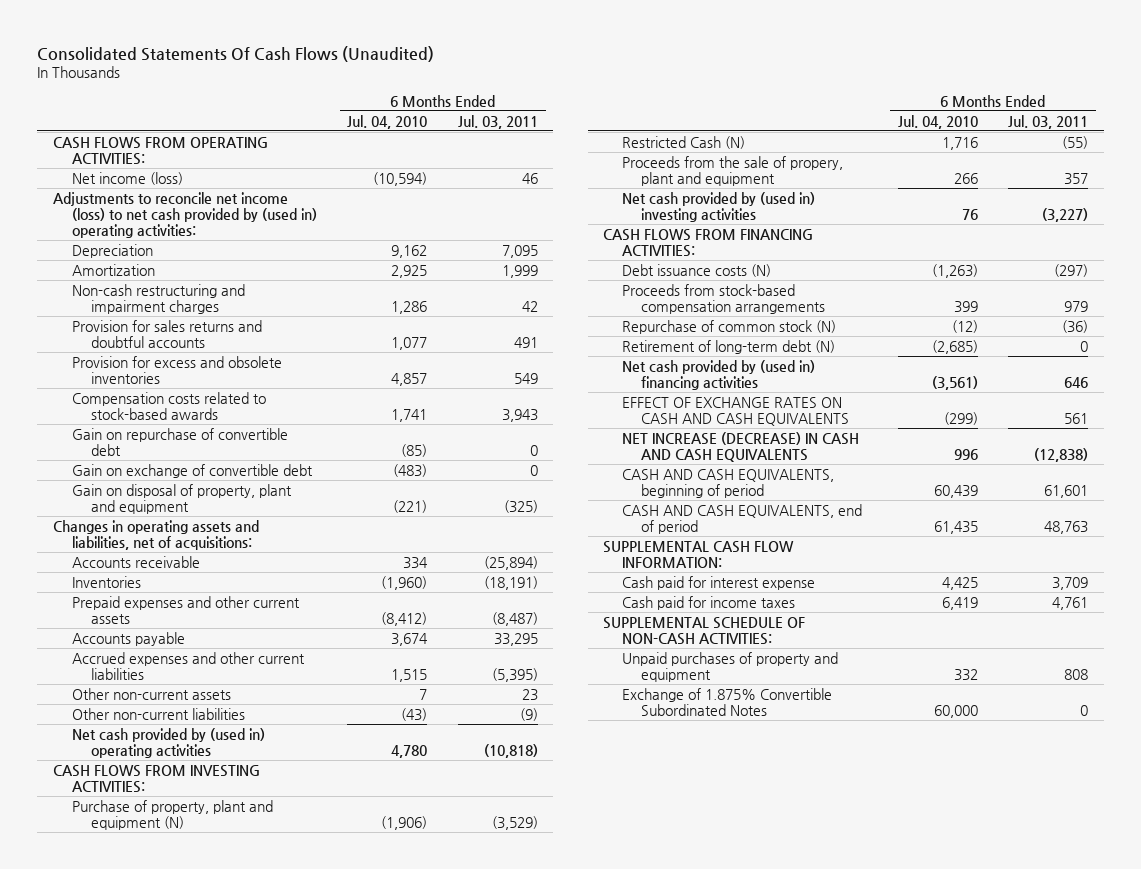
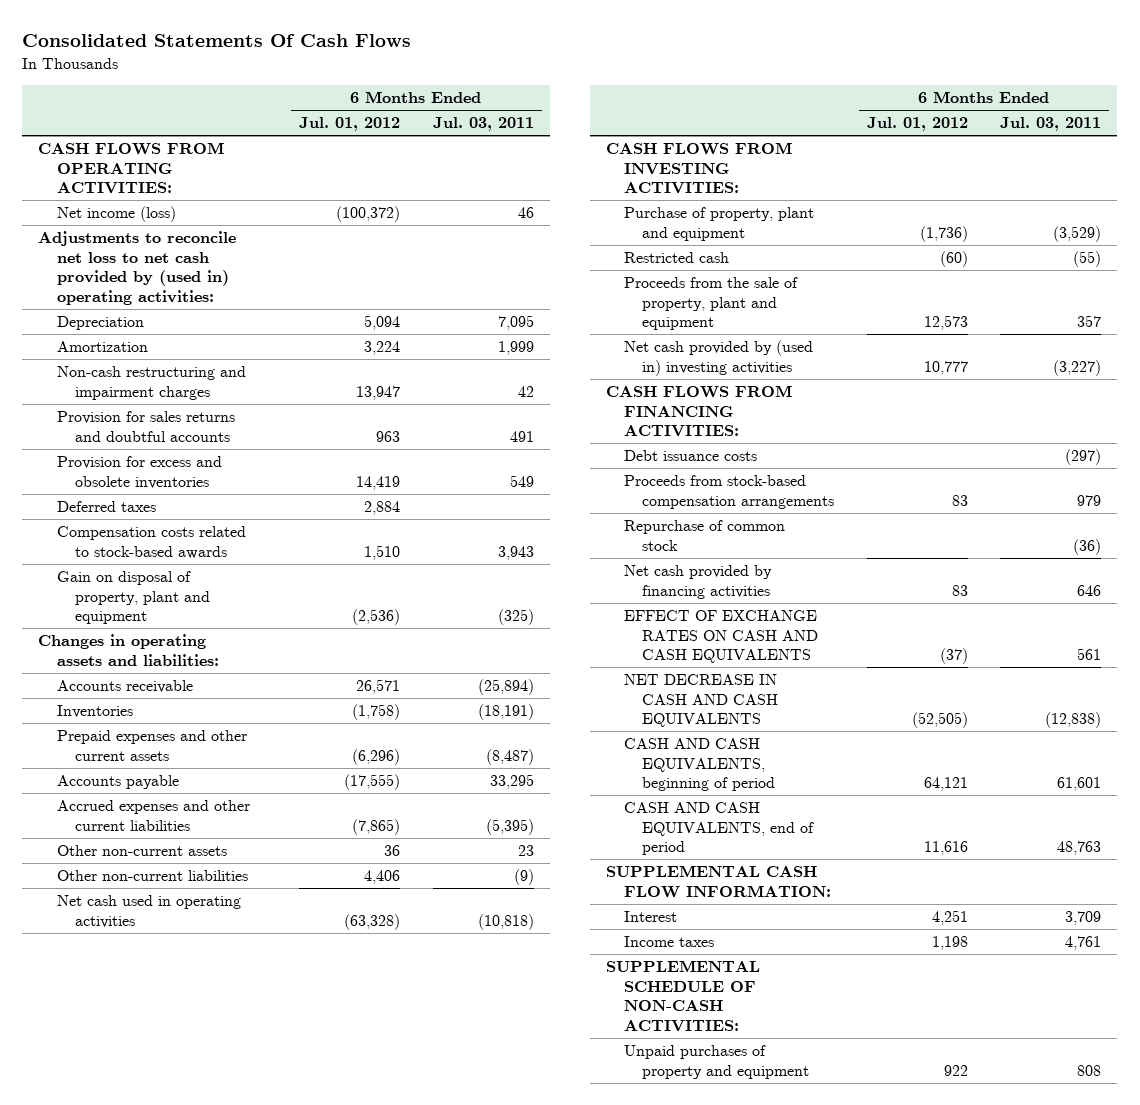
[37,45,435,62] Consolidated Statements Of Cash Flows (Unaudited) -> [22,34,412,48] Consolidated Statements Of Cash Flows
[347,114,428,129] Jul. 04, 2010 -> none
none -> [299,117,401,132] Jul. 01, 2012
[52,191,317,238] Adjustments to reconcile net income (loss) to net cash provided by (used in) operating activities: -> [38,231,237,305] Adjustments to reconcile net loss to net cash provided by (used in) operating activities:
none -> [56,501,156,513] Deferred taxes
[71,427,288,456] Gain on repurchase of convertible debt -> none
[71,463,313,478] Gain on exchange of convertible debt -> none
[52,519,259,550] Changes in operating assets and liabilities, net of acquisitions: -> [38,634,219,666] Changes in operating assets and liabilities:
[71,727,265,758] Net cash provided by (used in) operating activities -> [56,895,241,928] Net cash used in operating activities
[71,799,273,830] Purchase of property, plant and equipment (N) -> [624,207,815,241] Purchase of property, plant and equipment
[621,135,745,149] Restricted Cash (N) -> [624,252,730,264] Restricted cash
[621,155,843,186] Proceeds from the sale of propery, plant and equipment -> [624,277,799,331] Proceeds from the sale of property, plant and equipment
[621,263,771,277] Debt issuance costs (N) -> [624,450,758,462] Debt issuance costs
[621,339,835,354] Retirement of long-term debt (N) -> none
[621,319,836,334] Repurchase of common stock (N) -> [624,520,786,551] Repurchase of common stock
[621,359,815,390] Net cash provided by (used in) financing activities -> [624,565,773,599] Net cash provided by financing activities
[621,431,859,462] NET INCREASE (DECREASE) IN CASH AND CASH EQUIVALENTS -> [624,674,779,728] NET DECREASE IN CASH AND CASH EQUIVALENTS
[621,575,815,590] Cash paid for interest expense -> [624,911,678,923] Interest
[621,595,795,610] Cash paid for income taxes -> [624,936,715,948] Income taxes
[621,687,832,716] Exchange of 1.875% Convertible Subordinated Notes -> none

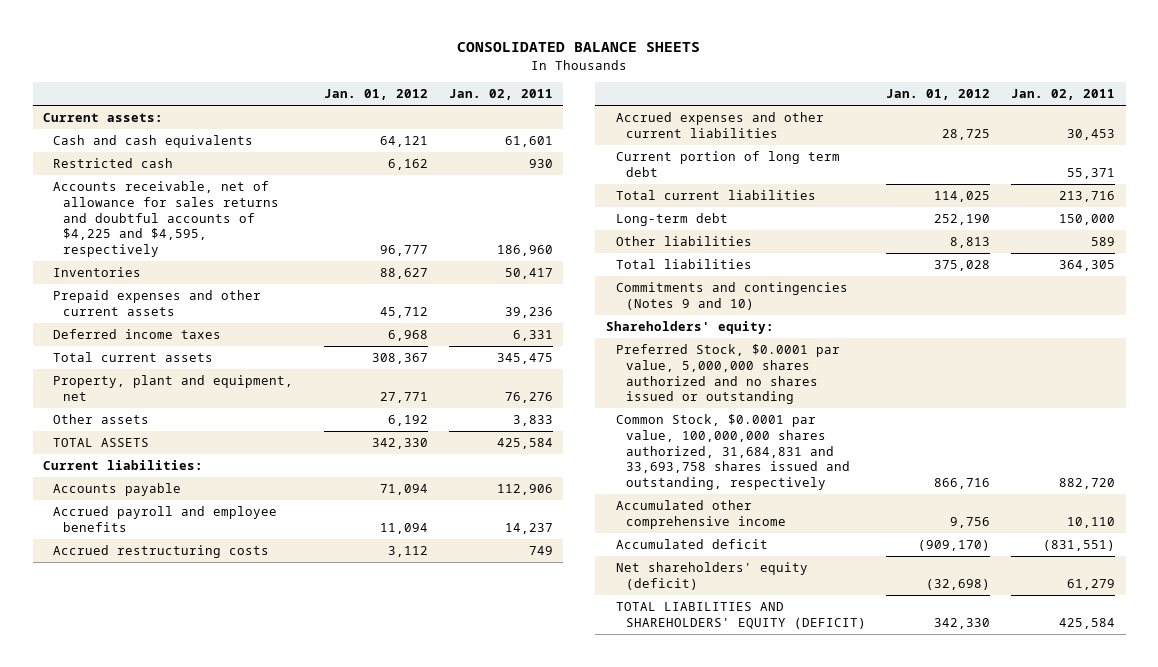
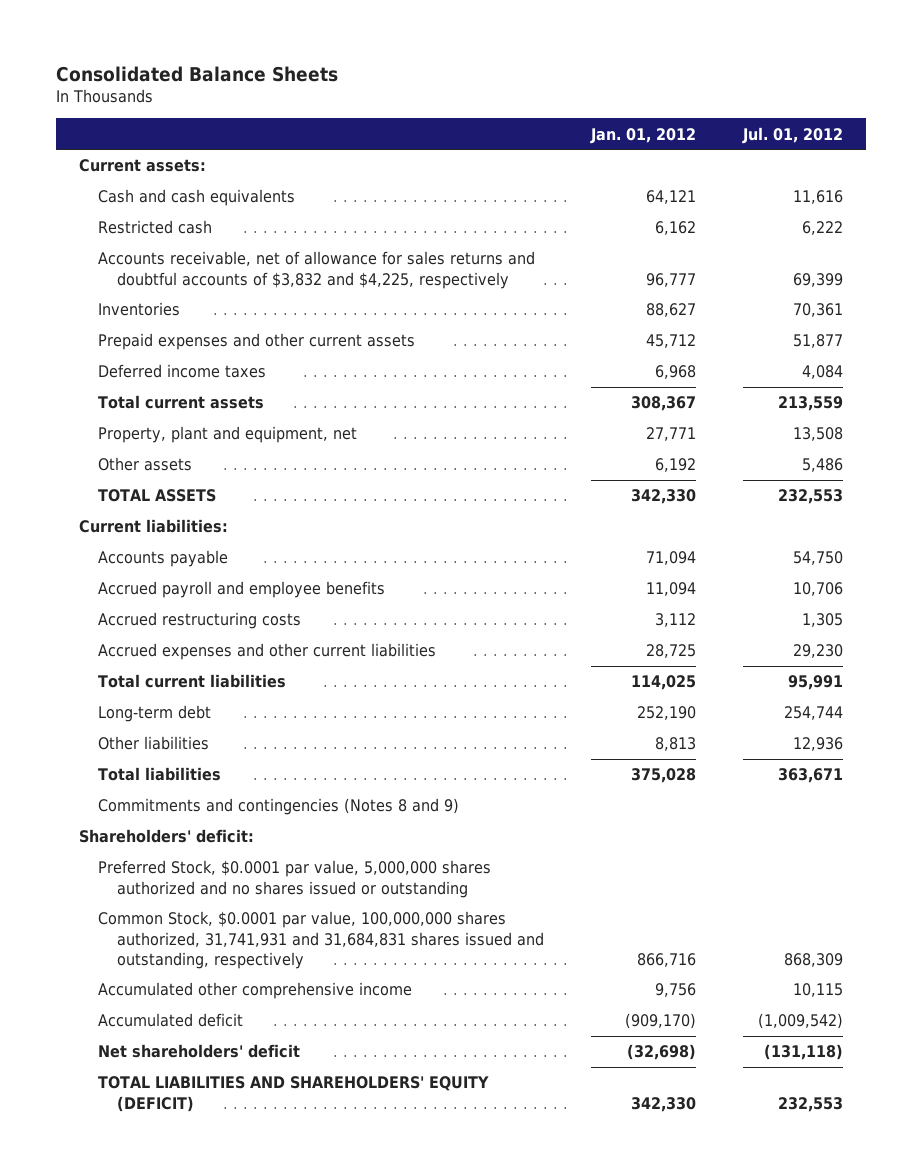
[457,42,701,53] CONSOLIDATED BALANCE SHEETS -> [55,65,338,82] Consolidated Balance Sheets
[448,89,553,101] Jan. 02, 2011 -> none
none -> [741,126,843,144] Jul. 01, 2012
[53,181,280,258] Accounts receivable, net of allowance for sales returns and doubtful accounts of $4,225 and $4,595, respectively -> [98,251,536,289] Accounts receivable, net of allowance for sales returns and doubtful accounts of $3,832 and $4,225, respectively
[615,151,840,177] Current portion of long term debt -> none
[615,282,848,310] Commitments and contingencies (Notes 9 and 10) -> [98,798,460,816] Commitments and contingencies (Notes 8 and 9)
[605,321,774,335] Shareholders' equity: -> [79,829,255,844] Shareholders' deficit:
[615,414,850,491] Common Stock, $0.0001 par value, 100,000,000 shares authorized, 31,684,831 and 33,693,758 shares issued and outstanding, respectively -> [98,911,545,969] Common Stock, $0.0001 par value, 100,000,000 shares authorized, 31,741,931 and 31,684,831 shares issued and outstanding, respectively
[615,562,808,590] Net shareholders' equity (deficit) -> [98,1044,301,1059] Net shareholders' deficit

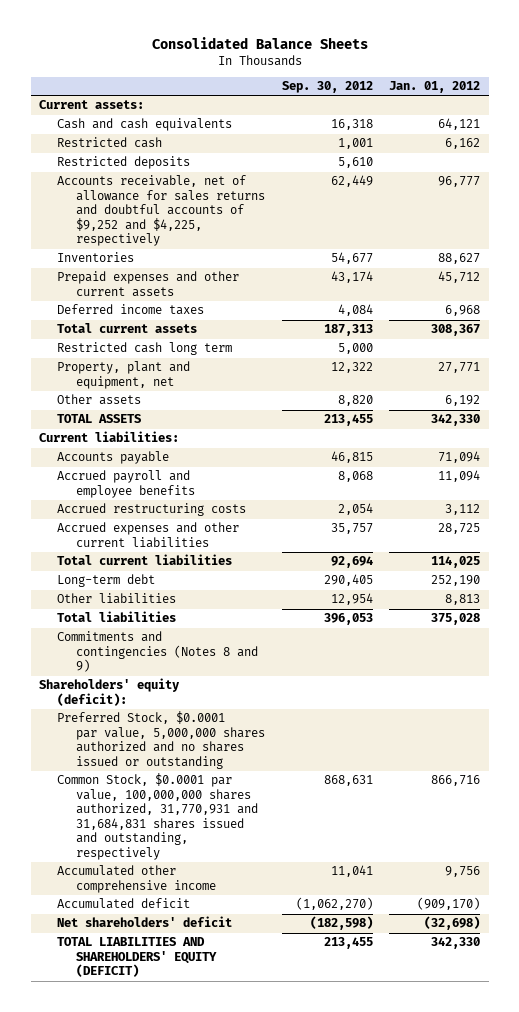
[741,126,843,144] Jul. 01, 2012 -> none
none -> [281,81,373,94] Sep. 30, 2012
none -> [57,156,191,170] Restricted deposits
[98,251,536,289] Accounts receivable, net of allowance for sales returns and doubtful accounts of $3,832 and $4,225, respectively -> [57,175,266,247] Accounts receivable, net of allowance for sales returns and doubtful accounts of $9,252 and $4,225, respectively
none -> [57,342,233,356] Restricted cash long term
[79,829,255,844] Shareholders' deficit: -> [38,678,180,706] Shareholders' equity (deficit):
[98,911,545,969] Common Stock, $0.0001 par value, 100,000,000 shares authorized, 31,741,931 and 31,684,831 shares issued and outstanding, respectively -> [57,773,259,860] Common Stock, $0.0001 par value, 100,000,000 shares authorized, 31,770,931 and 31,684,831 shares issued and outstanding, respectively

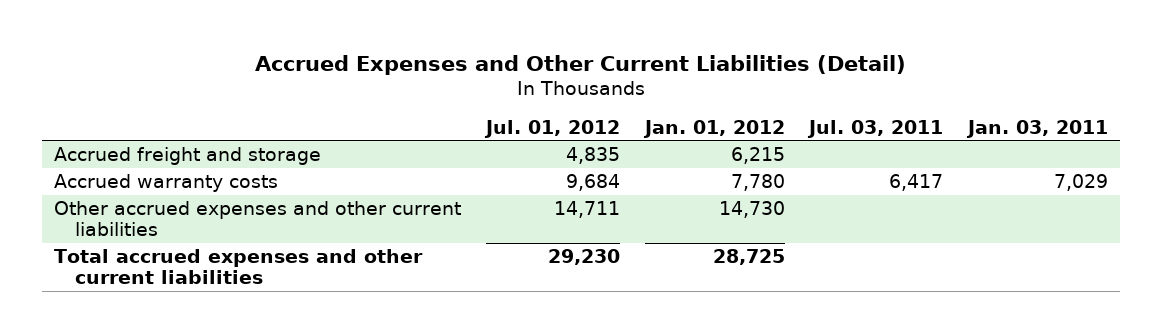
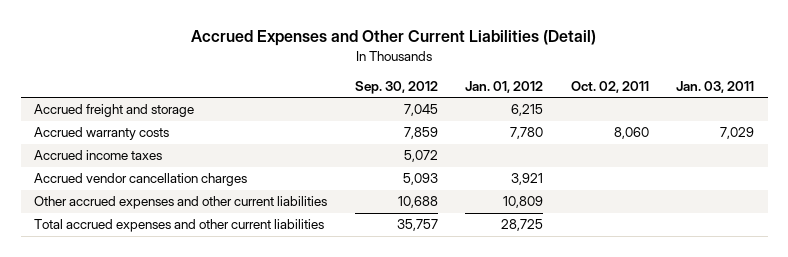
[483,119,620,138] Jul. 01, 2012 -> none
[807,119,944,138] Jul. 03, 2011 -> none
none -> [354,80,438,94] Sep. 30, 2012
none -> [570,80,649,93] Oct. 02, 2011
none -> [34,150,163,161] Accrued income taxes
none -> [34,173,248,187] Accrued vendor cancellation charges
[718,200,785,218] 14,730 -> [503,196,544,209] 10,809

